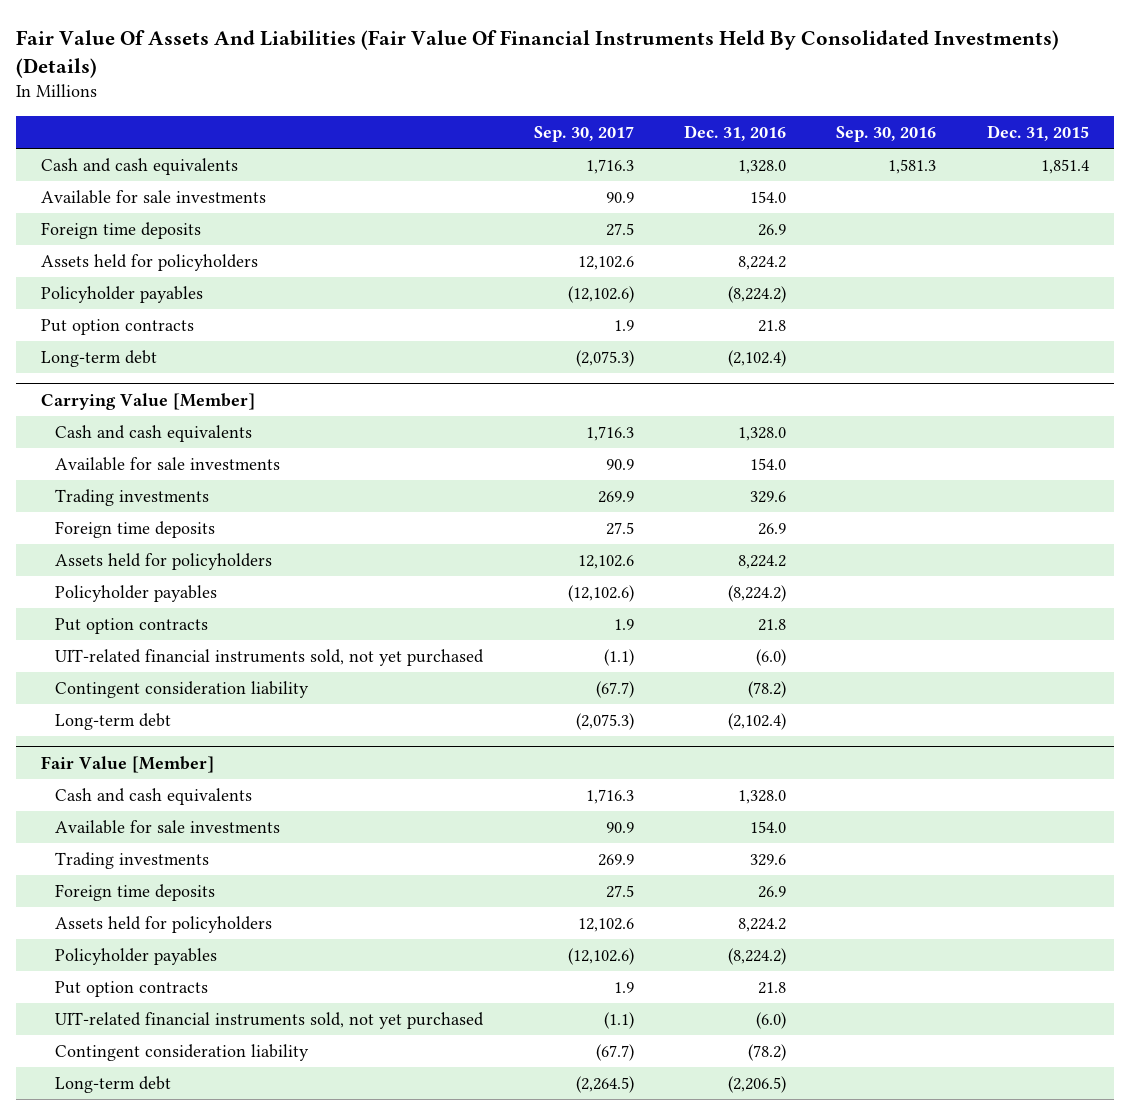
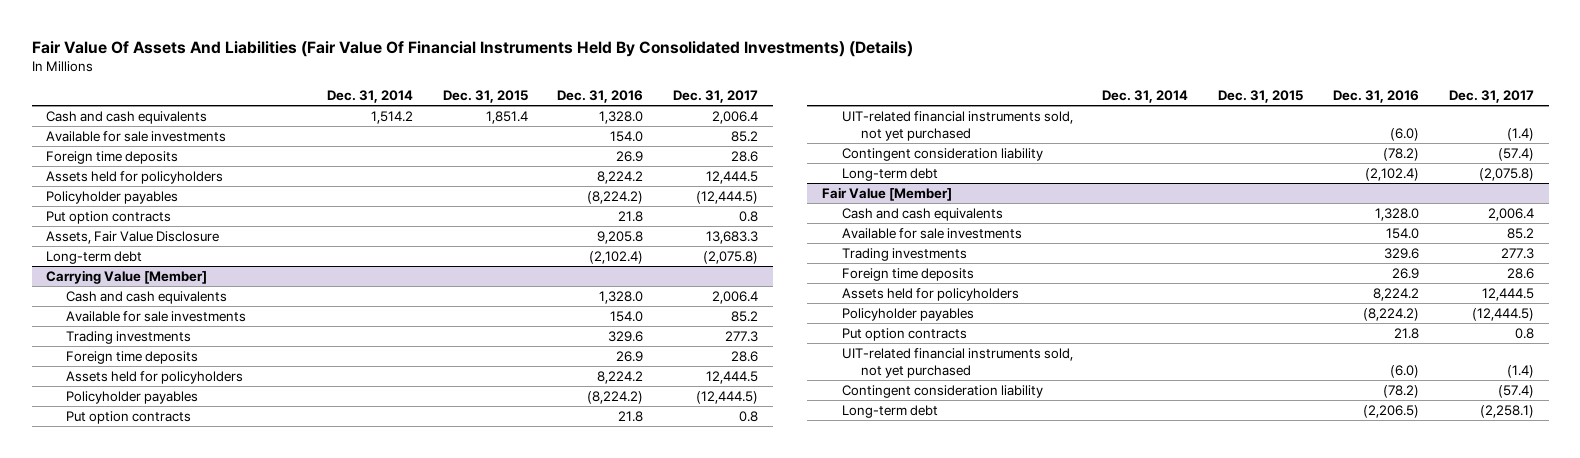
[533,125,634,142] Sep. 30, 2017 -> none
[836,125,937,142] Sep. 30, 2016 -> none
none -> [326,90,413,104] Dec. 31, 2014
none -> [673,90,759,104] Dec. 31, 2017
none -> [46,231,220,245] Assets, Fair Value Disclosure

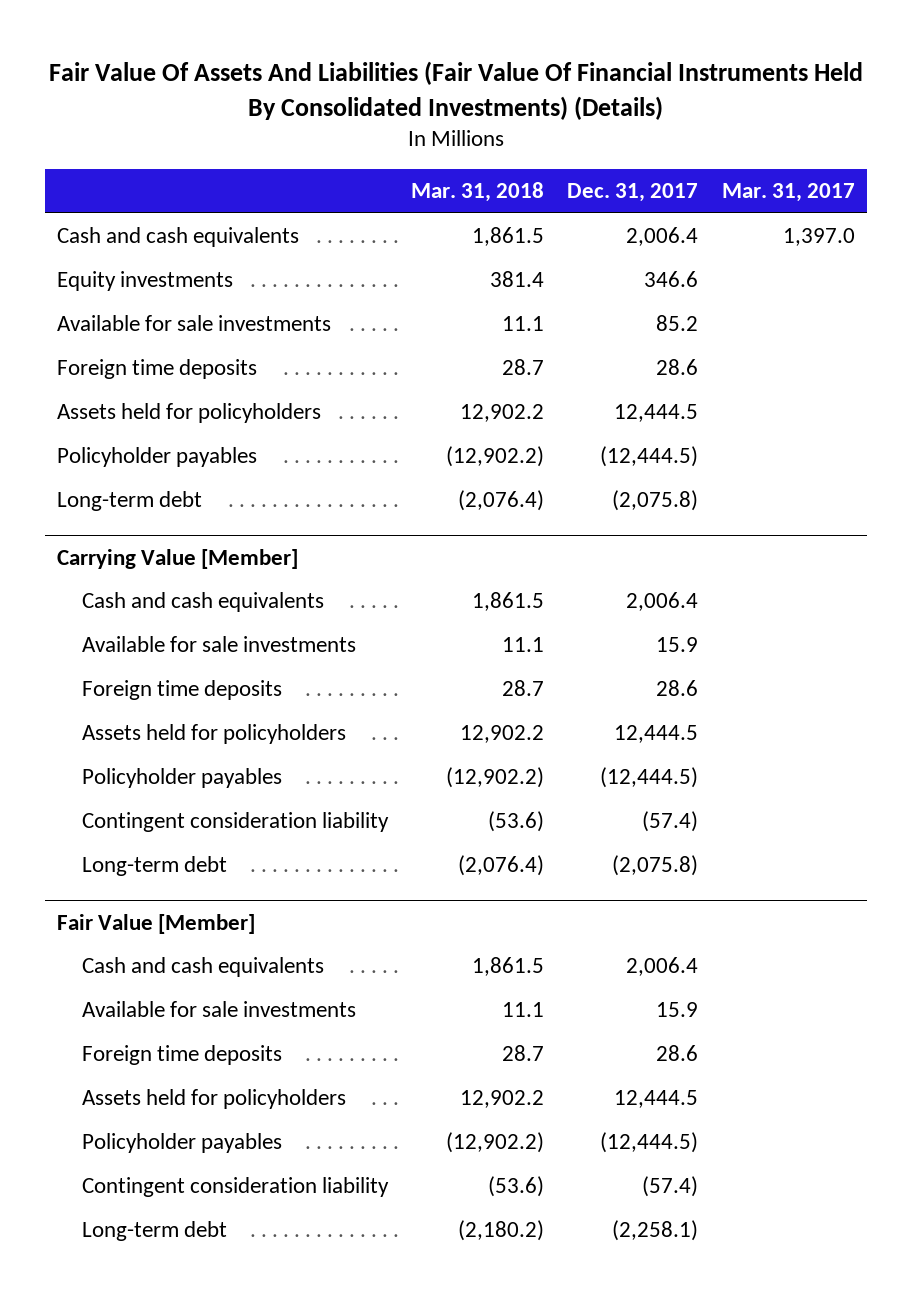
[326,90,413,104] Dec. 31, 2014 -> none
[442,90,528,104] Dec. 31, 2015 -> none
[557,90,644,104] Dec. 31, 2016 -> none
none -> [411,181,545,202] Mar. 31, 2018
none -> [721,182,855,202] Mar. 31, 2017
none -> [57,271,234,292] Equity investments
[46,211,172,225] Put option contracts -> none
[46,231,220,245] Assets, Fair Value Disclosure -> none
[66,331,192,345] Trading investments -> none
[731,311,759,323] 85.2 -> [656,637,699,653] 15.9
[66,411,192,425] Put option contracts -> none
[841,111,1073,141] UIT-related financial instruments sold, not yet purchased -> none
[841,248,967,262] Trading investments -> none
[1506,228,1534,240] 85.2 -> [656,1002,699,1018] 15.9
[841,328,967,342] Put option contracts -> none
[841,348,1073,378] UIT-related financial instruments sold, not yet purchased -> none

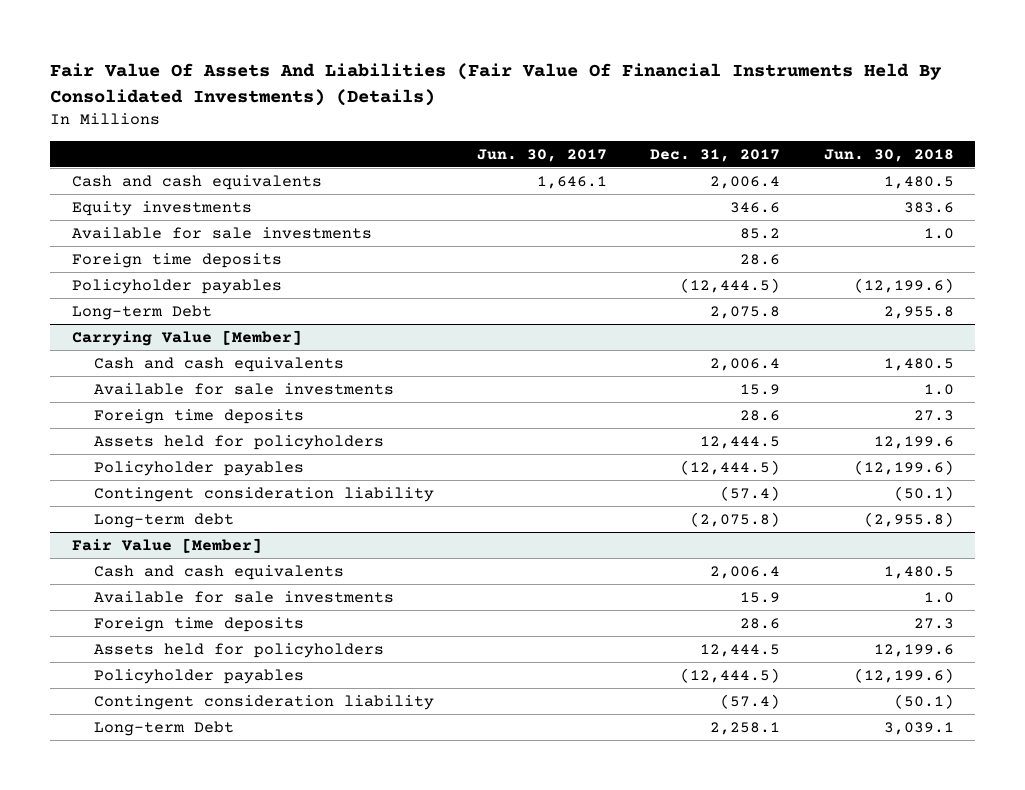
[411,181,545,202] Mar. 31, 2018 -> none
[721,182,855,202] Mar. 31, 2017 -> none
none -> [477,148,608,162] Jun. 30, 2017
none -> [823,148,954,162] Jun. 30, 2018
[57,403,322,424] Assets held for policyholders -> none
[57,491,203,512] Long-term debt -> [71,304,212,320] Long-term Debt
[612,490,699,512] (2,075.8) -> [710,305,781,319] 2,075.8
[81,1221,227,1242] Long-term debt -> [93,720,234,736] Long-term Debt
[612,1220,699,1242] (2,258.1) -> [710,721,781,735] 2,258.1

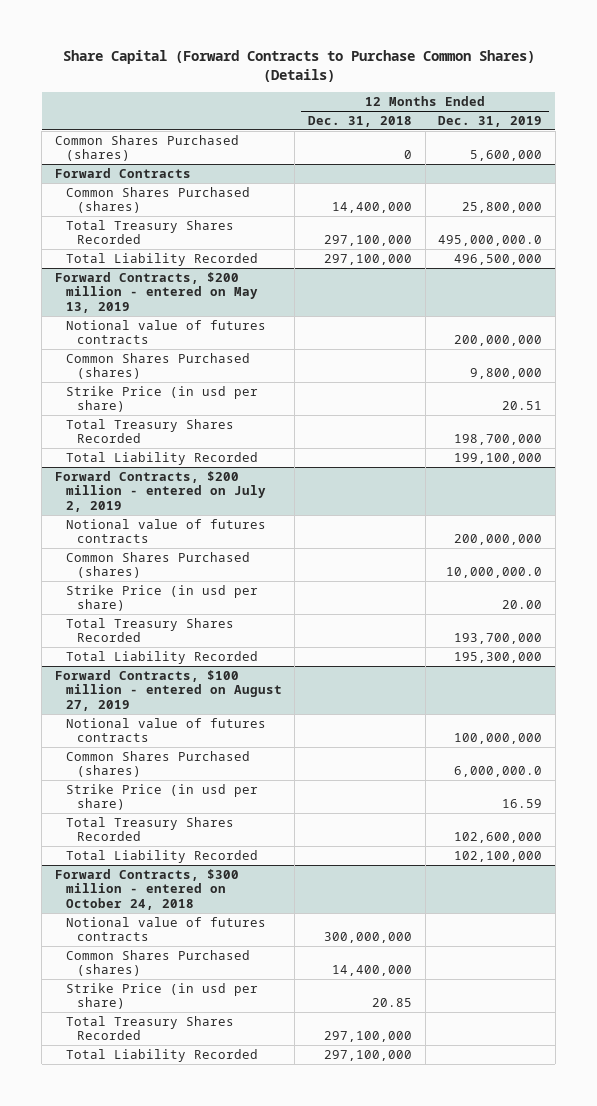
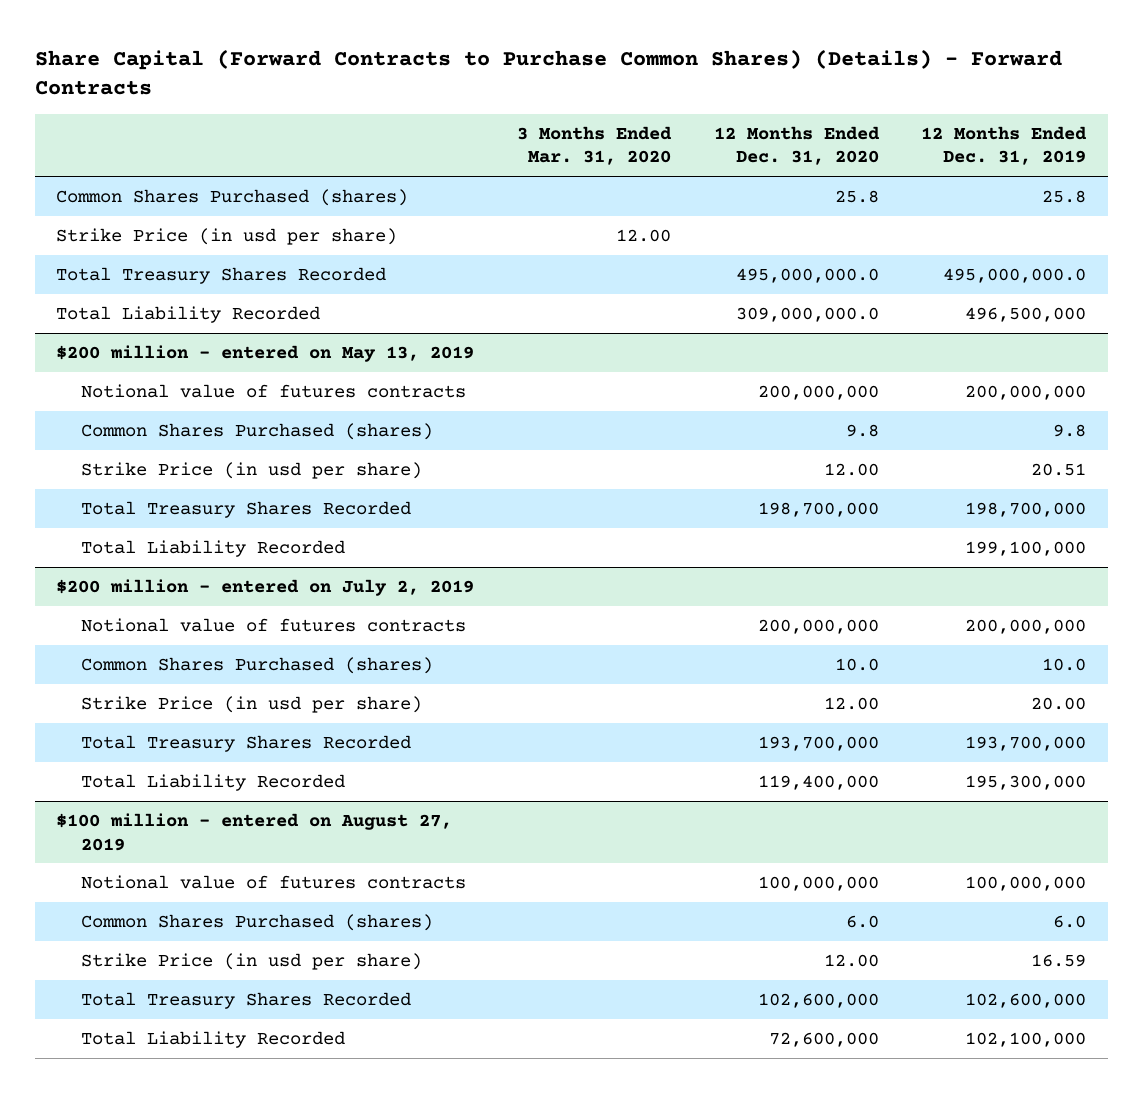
[62,50,535,83] Share Capital (Forward Contracts to Purchase Common Shares) (Details) -> [34,48,1062,96] Share Capital (Forward Contracts to Purchase Common Shares) (Details) - Forward Contracts
[307,115,412,127] Dec. 31, 2018 -> none
none -> [516,125,672,166] 3 Months Ended Mar. 31, 2020
none -> [713,125,880,166] 12 Months Ended Dec. 31, 2020
[54,167,191,178] Forward Contracts -> none
[65,186,250,214] Common Shares Purchased (shares) -> none
[470,150,543,162] 5,600,000 -> [1042,189,1087,203] 25.8
none -> [56,227,398,245] Strike Price (in usd per share)
[54,271,258,313] Forward Contracts, $200 million - entered on May 13, 2019 -> [56,344,475,362] $200 million - entered on May 13, 2019
[470,368,543,380] 9,800,000 -> [1053,423,1087,437] 9.8
[54,470,266,512] Forward Contracts, $200 million - entered on July 2, 2019 -> [56,578,475,596] $200 million - entered on July 2, 2019
[446,567,543,579] 10,000,000.0 -> [1042,657,1087,671] 10.0
[54,669,282,711] Forward Contracts, $100 million - entered on August 27, 2019 -> [56,812,453,851] $100 million - entered on August 27, 2019
[454,766,543,778] 6,000,000.0 -> [1053,914,1087,928] 6.0
[54,868,239,910] Forward Contracts, $300 million - entered on October 24, 2018 -> none
[65,916,266,942] Notional value of futures contracts -> none
[65,949,250,977] Common Shares Purchased (shares) -> none
[65,982,258,1010] Strike Price (in usd per share) -> none
[65,1015,234,1041] Total Treasury Shares Recorded -> none
[65,1048,258,1062] Total Liability Recorded -> none

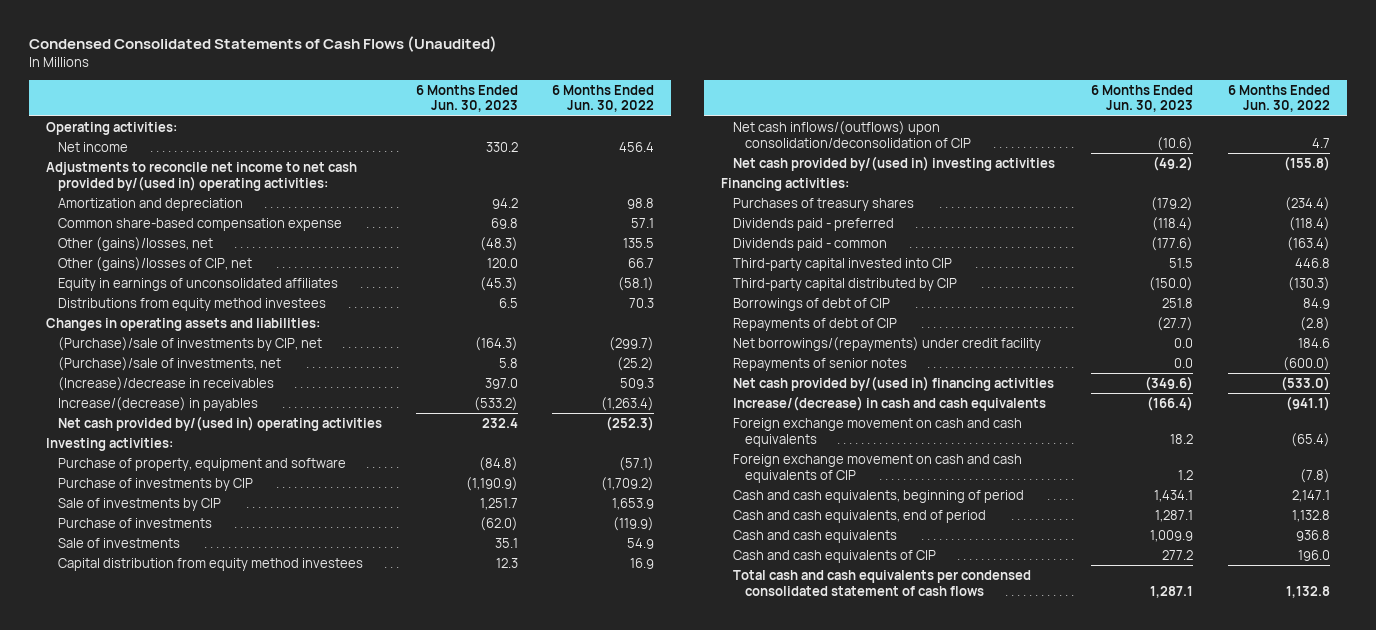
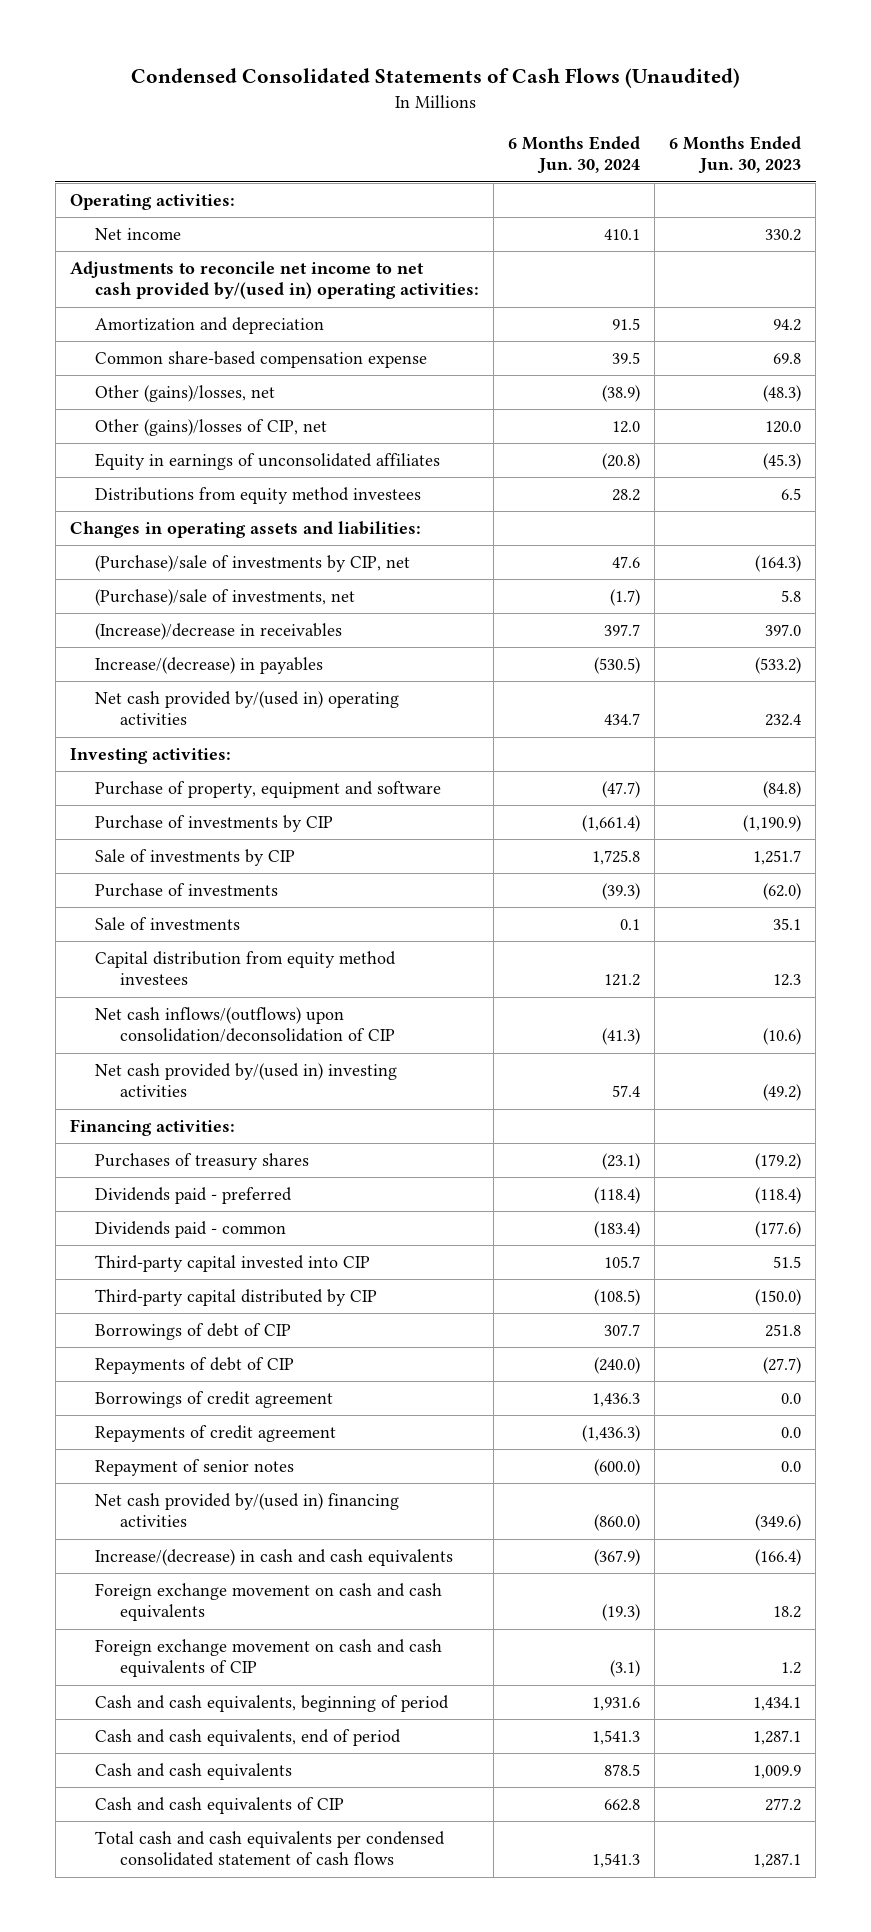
[552,84,655,113] 6 Months Ended Jun. 30, 2022 -> none
none -> [508,135,641,175] 6 Months Ended Jun. 30, 2024
[733,336,1042,351] Net borrowings/(repayments) under credit facility -> none
none -> [94,1390,333,1408] Borrowings of credit agreement
none -> [94,1424,336,1442] Repayments of credit agreement
[733,357,908,371] Repayments of senior notes -> [94,1458,294,1476] Repayment of senior notes

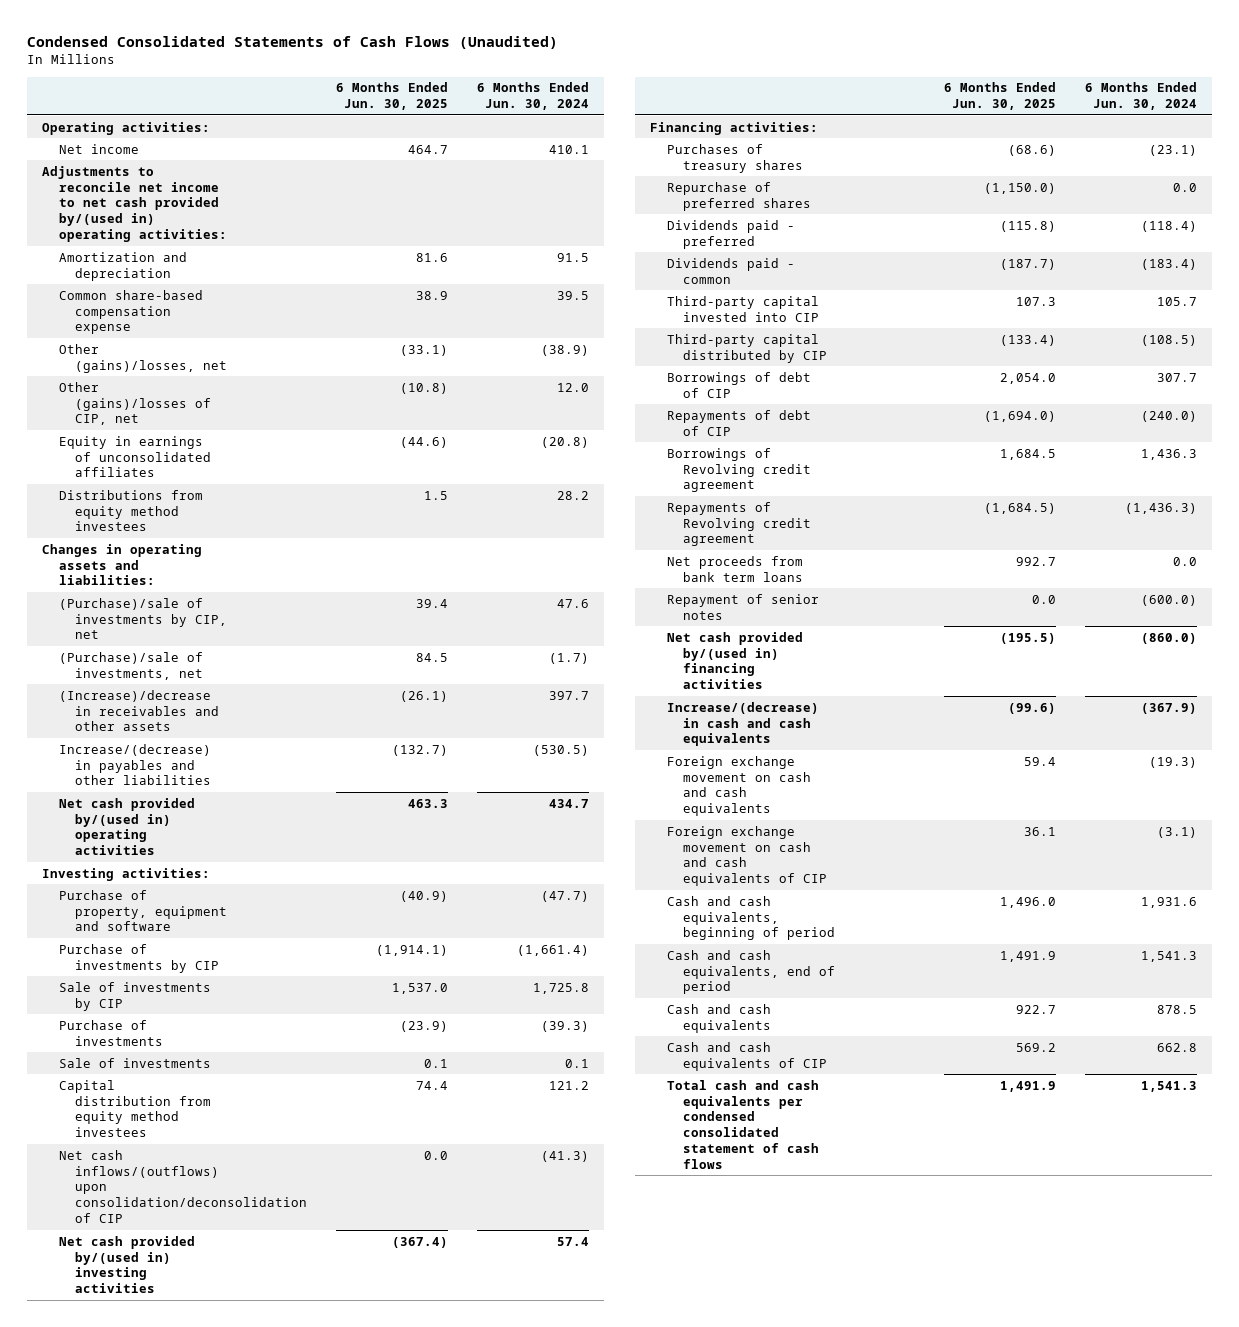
[669,135,802,175] 6 Months Ended Jun. 30, 2023 -> none
none -> [336,82,449,111] 6 Months Ended Jun. 30, 2025
[94,622,342,640] (Increase)/decrease in receivables -> [58,689,220,732] (Increase)/decrease in receivables and other assets
[94,656,323,674] Increase/(decrease) in payables -> [58,743,212,786] Increase/(decrease) in payables and other liabilities
none -> [666,181,812,211] Repurchase of preferred shares
[94,1390,333,1408] Borrowings of credit agreement -> [666,447,812,493] Borrowings of Revolving credit agreement
[94,1424,336,1442] Repayments of credit agreement -> [666,501,812,547] Repayments of Revolving credit agreement
none -> [666,555,804,582] Net proceeds from bank term loans

